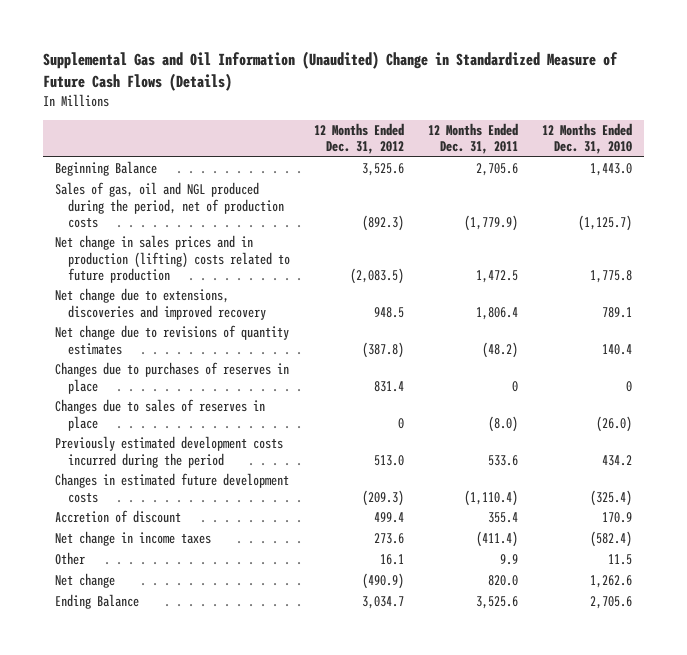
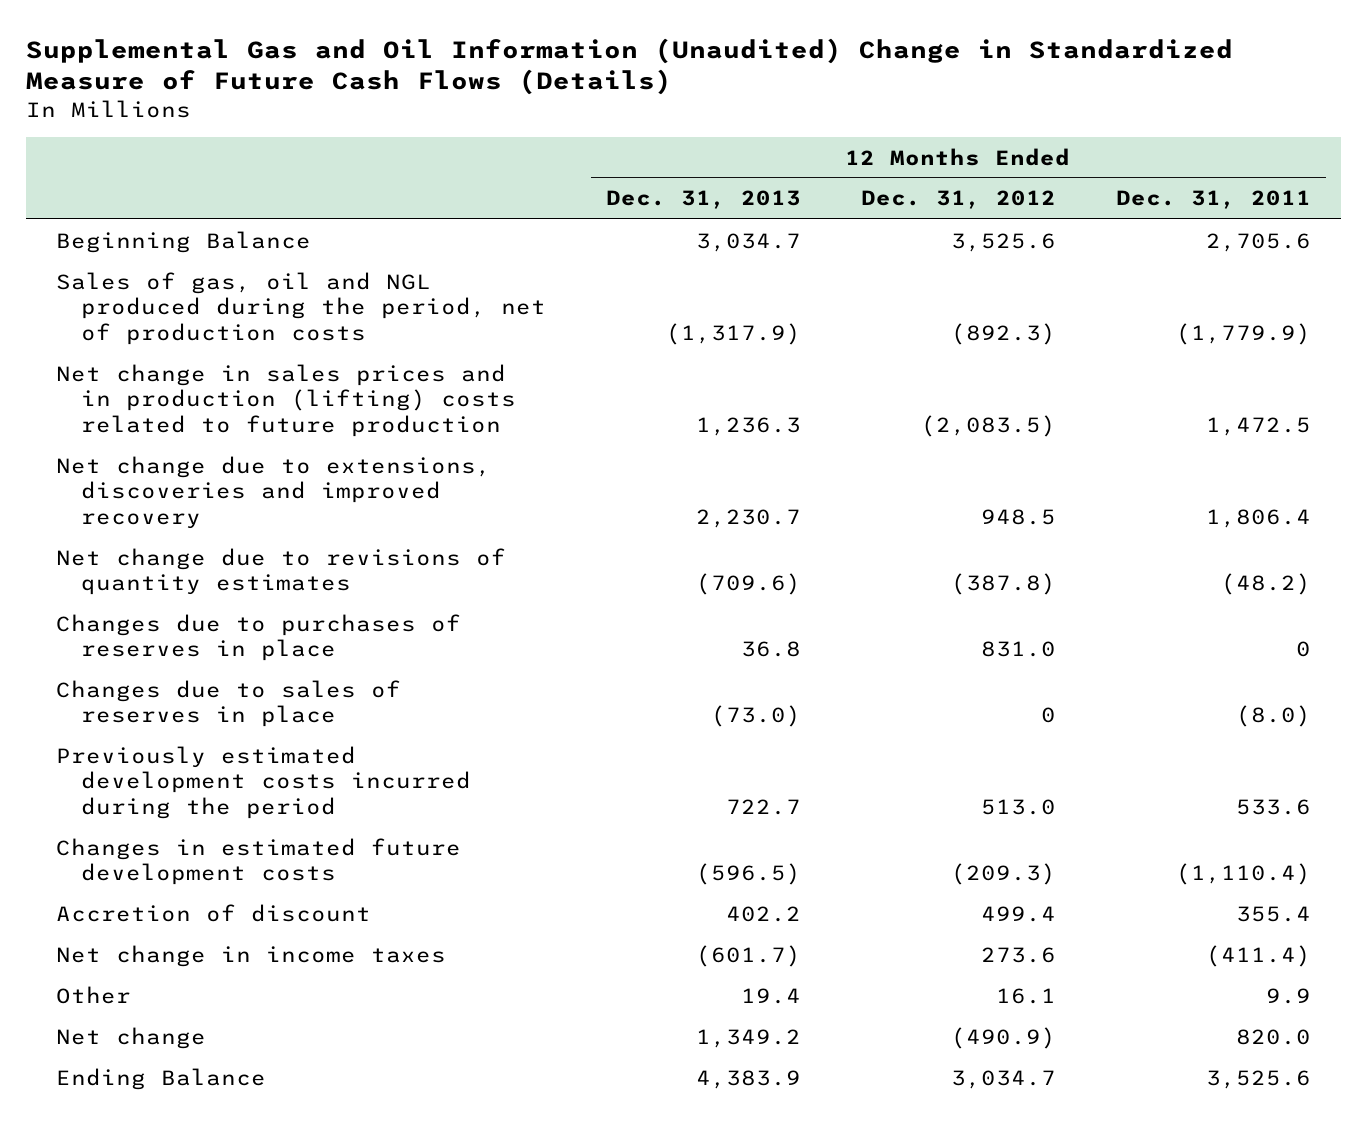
[542,123,633,155] 12 Months Ended Dec. 31, 2010 -> none
none -> [606,190,802,210] Dec. 31, 2013
[374,380,405,392] 831.4 -> [980,641,1056,658] 831.0

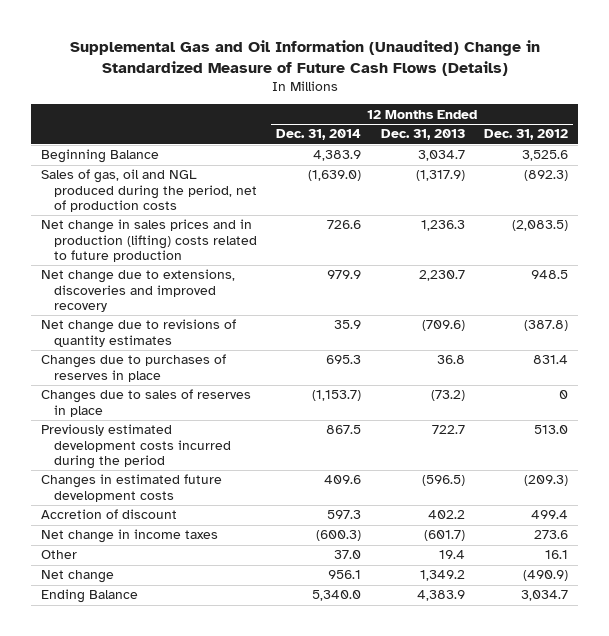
[1115,190,1311,210] Dec. 31, 2011 -> none
none -> [276,129,362,141] Dec. 31, 2014
[980,641,1056,658] 831.0 -> [533,355,569,365] 831.4
[711,705,802,728] (73.0) -> [430,390,465,402] (73.2)

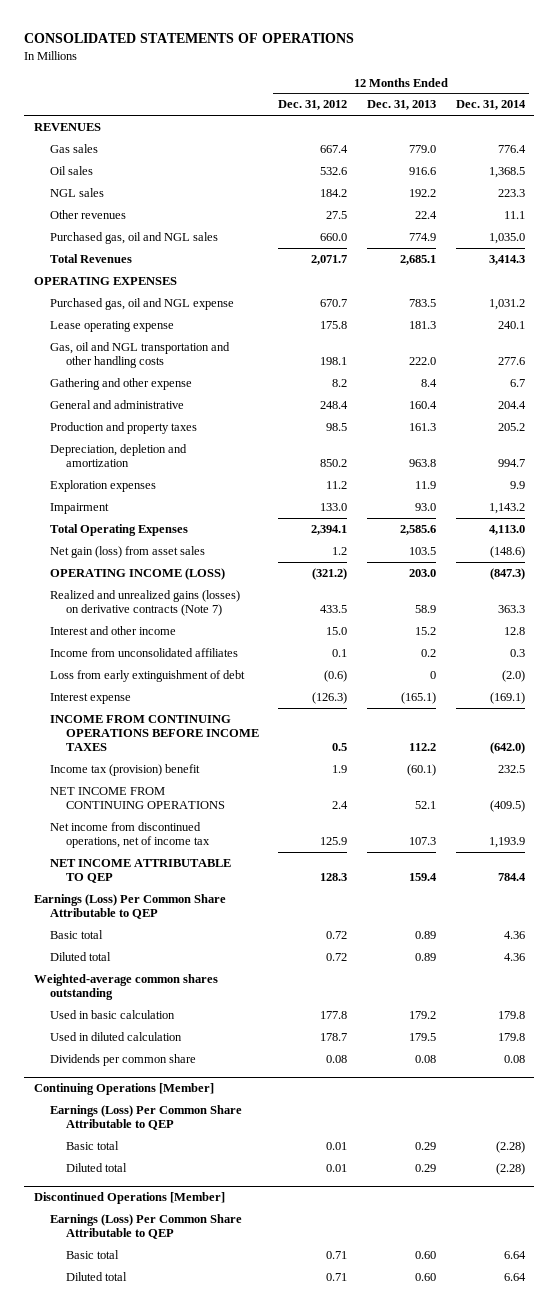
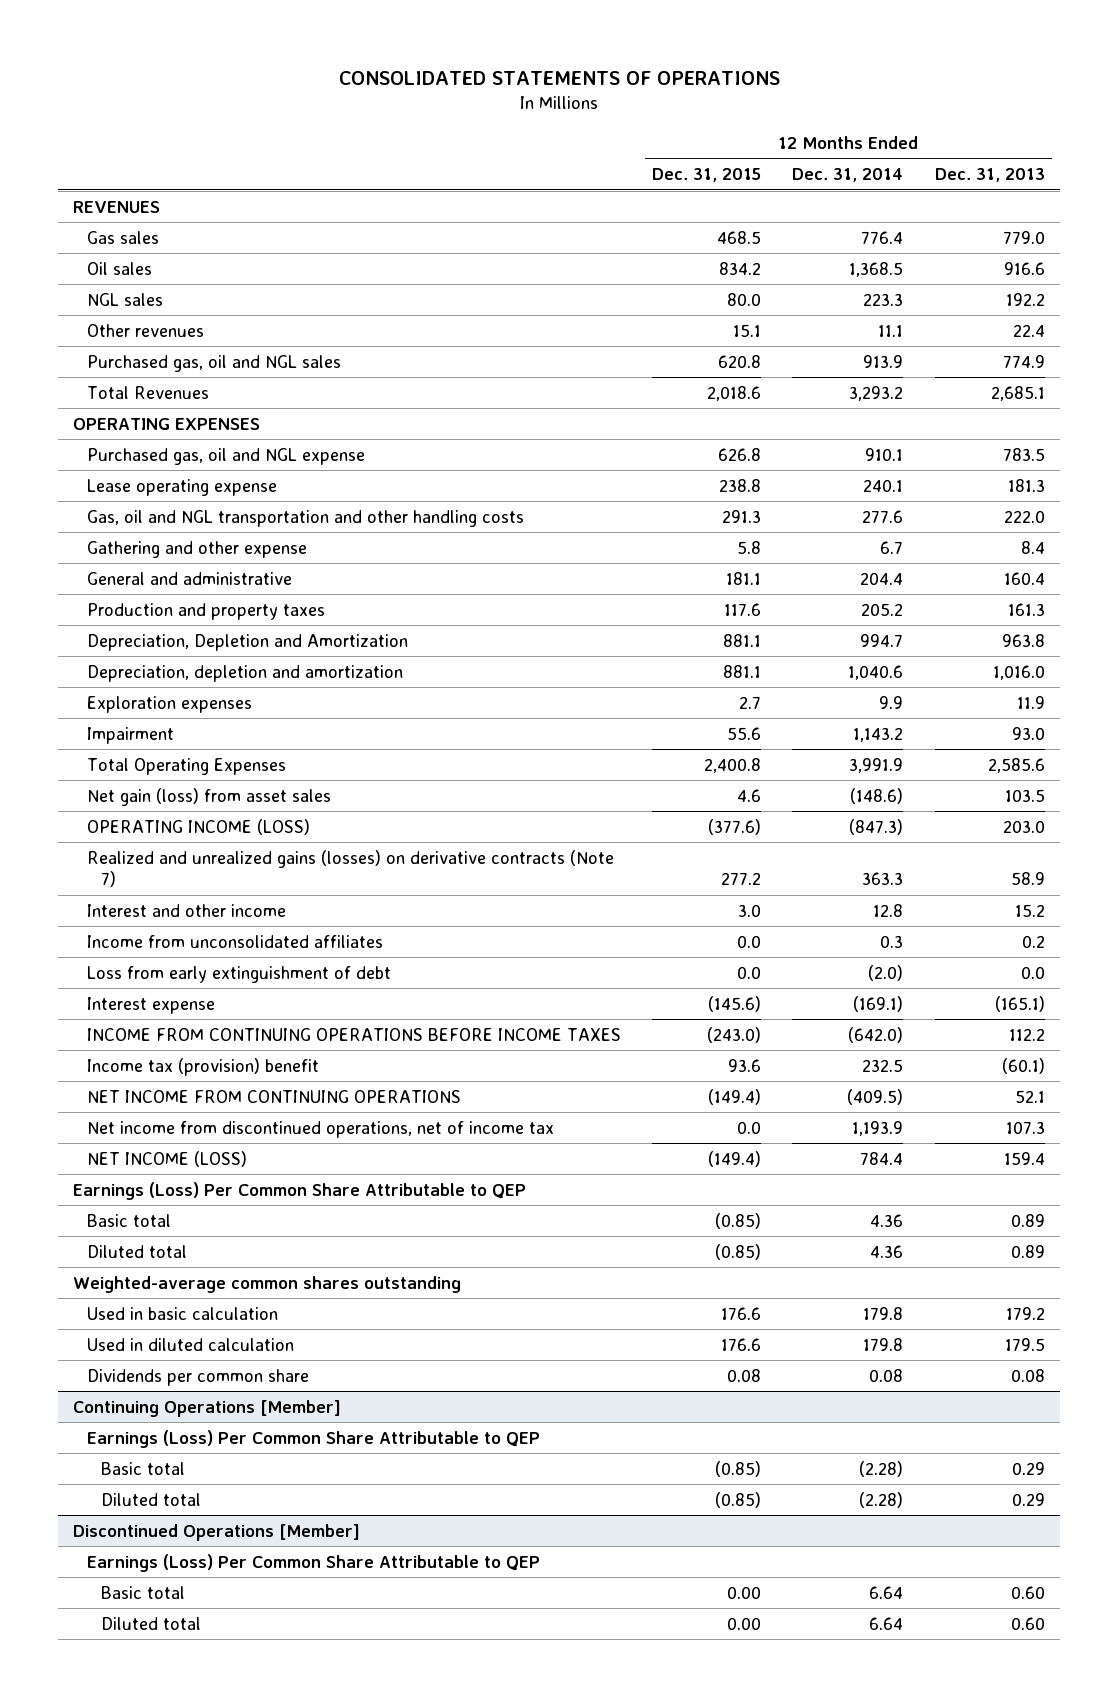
[278,100,348,111] Dec. 31, 2012 -> none
none -> [652,167,762,182] Dec. 31, 2015
[488,232,525,244] 1,035.0 -> [863,354,904,368] 913.9
[488,254,525,265] 3,414.3 -> [849,385,904,401] 3,293.2
[488,298,525,310] 1,031.2 -> [865,447,904,461] 910.1
none -> [87,633,409,651] Depreciation, Depletion and Amortization
[408,459,436,468] 963.8 -> [992,664,1045,680] 1,016.0
[497,459,525,468] 994.7 -> [848,664,904,680] 1,040.6
[488,524,525,535] 4,113.0 -> [849,757,904,773] 3,991.9
[429,670,436,679] 0 -> [1020,965,1045,979] 0.0
[49,858,231,884] NET INCOME ATTRIBUTABLE TO QEP -> [87,1150,248,1167] NET INCOME (LOSS)

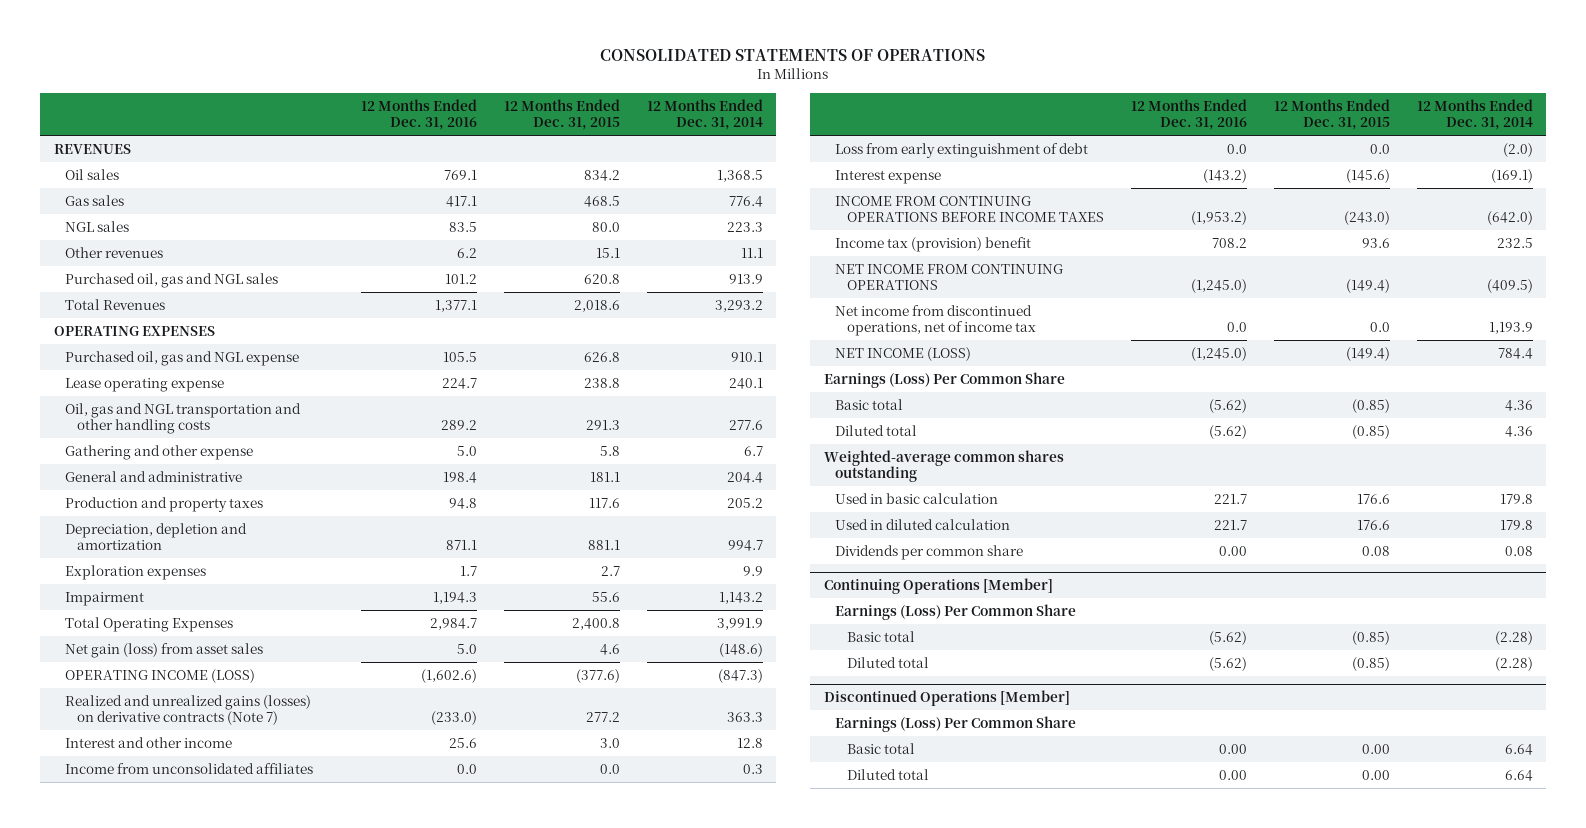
[934,167,1045,182] Dec. 31, 2013 -> none
none -> [360,98,477,131] 12 Months Ended Dec. 31, 2016
[87,230,160,244] Gas sales -> [65,194,125,206] Gas sales
[87,354,342,372] Purchased gas, oil and NGL sales -> [65,272,279,288] Purchased oil, gas and NGL sales
[87,447,366,465] Purchased gas, oil and NGL expense -> [65,350,300,366] Purchased oil, gas and NGL expense
[87,509,525,527] Gas, oil and NGL transportation and other handling costs -> [65,402,302,434] Oil, gas and NGL transportation and other handling costs
[87,664,404,682] Depreciation, depletion and amortization -> none
[87,633,409,651] Depreciation, Depletion and Amortization -> [65,522,248,550] Depreciation, depletion and amortization
[73,1181,527,1200] Earnings (Loss) Per Common Share Attributable to QEP -> [823,371,1065,388] Earnings (Loss) Per Common Share
[87,1429,541,1448] Earnings (Loss) Per Common Share Attributable to QEP -> [835,603,1077,620] Earnings (Loss) Per Common Share
[87,1553,541,1572] Earnings (Loss) Per Common Share Attributable to QEP -> [835,715,1077,732] Earnings (Loss) Per Common Share

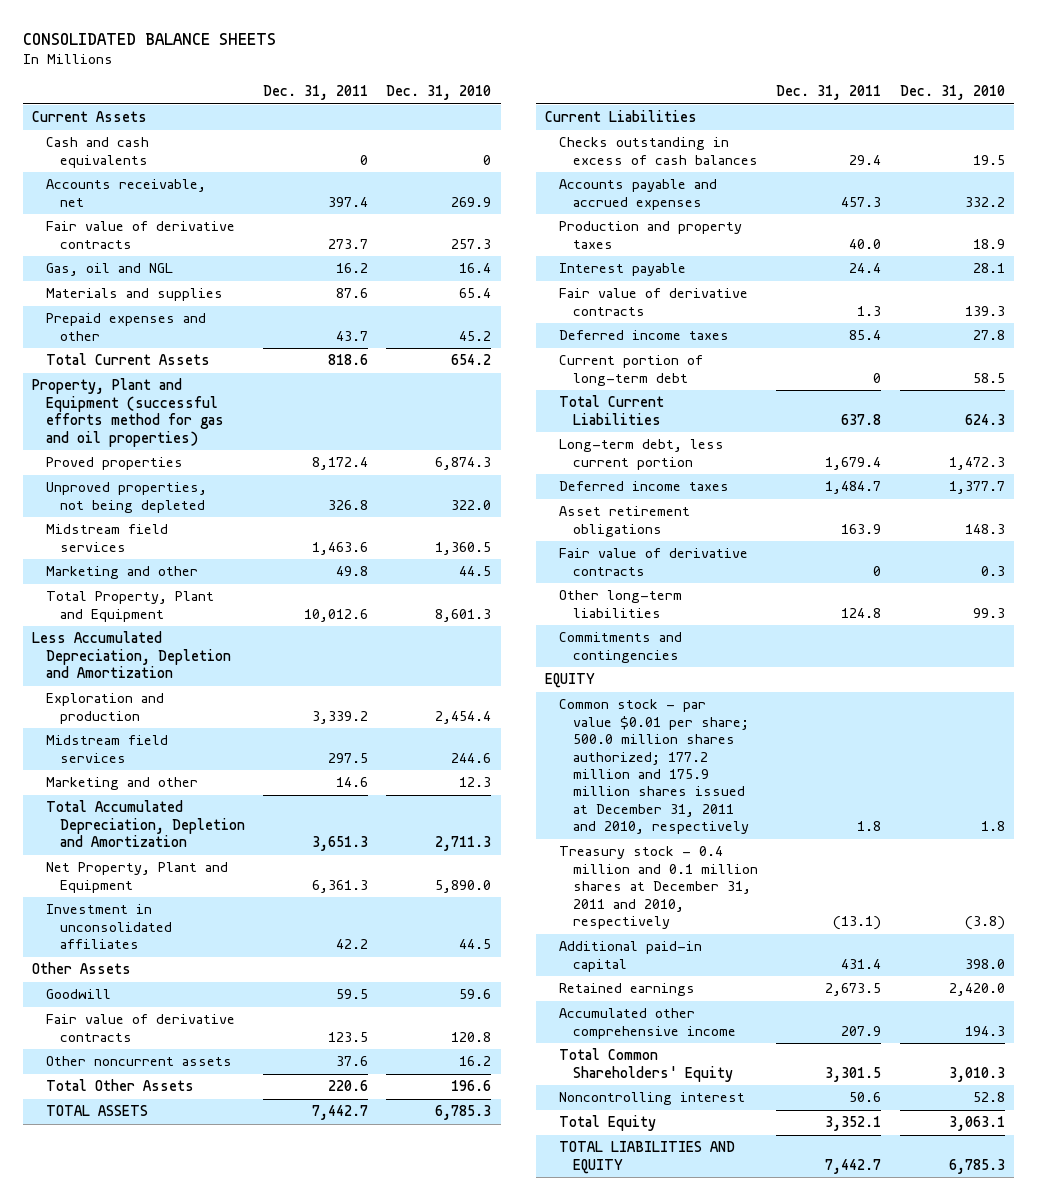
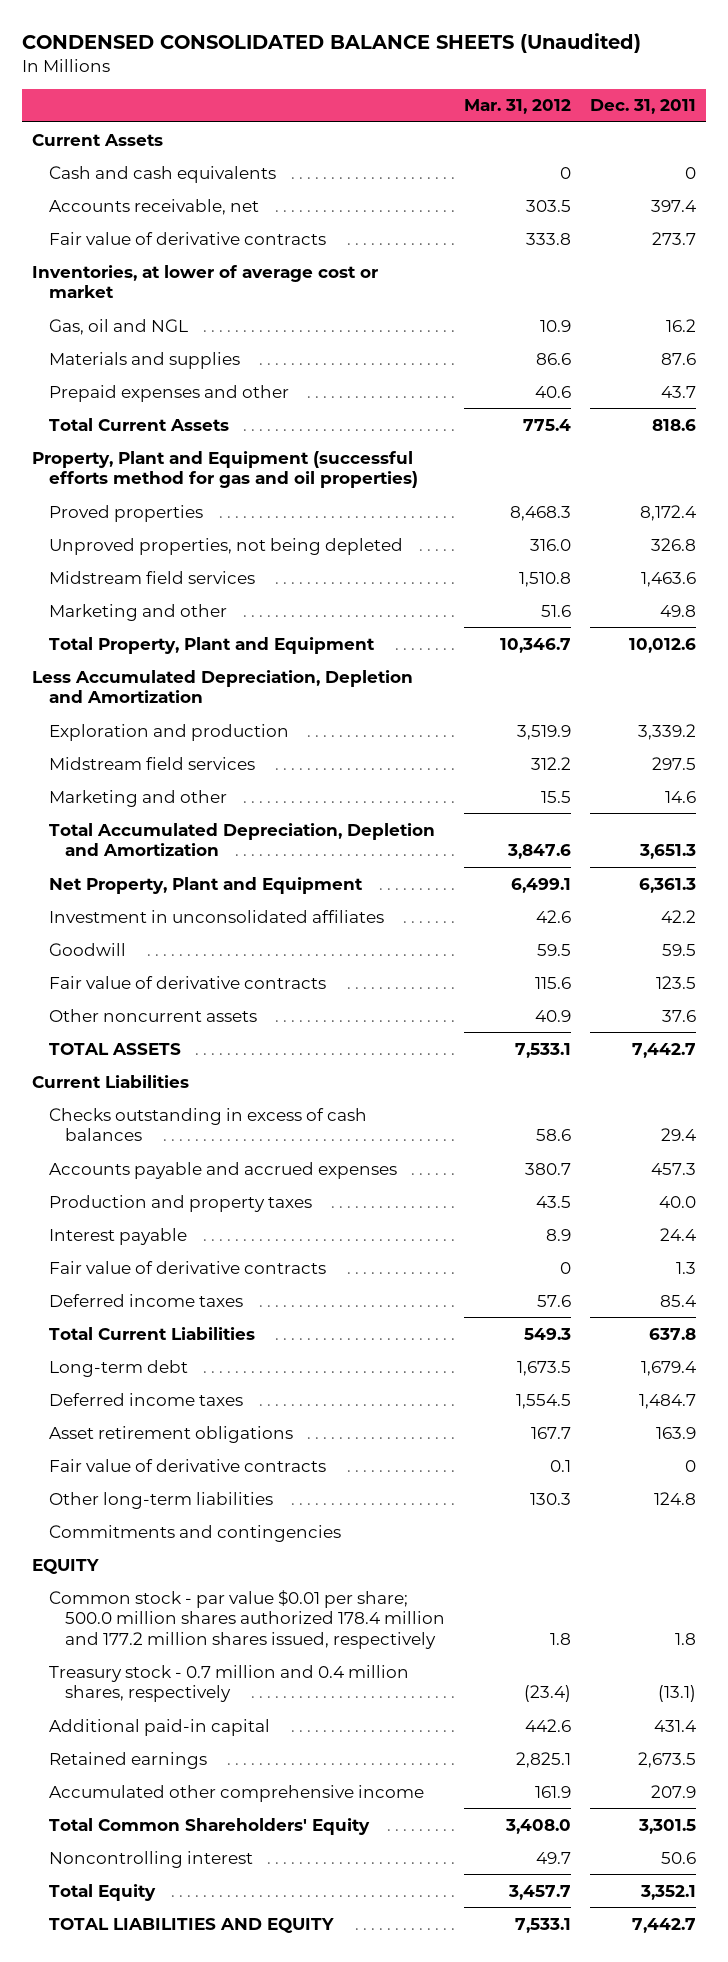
[23,33,277,46] CONSOLIDATED BALANCE SHEETS -> [22,32,642,53] CONDENSED CONSOLIDATED BALANCE SHEETS (Unaudited)
[386,85,492,101] Dec. 31, 2010 -> none
none -> [464,99,572,115] Mar. 31, 2012
none -> [31,264,378,299] Inventories, at lower of average cost or market
[32,962,132,975] Other Assets -> none
[46,1079,195,1092] Total Other Assets -> none
[559,355,704,386] Current portion of long-term debt -> none
[559,439,725,470] Long-term debt, less current portion -> [48,1359,188,1377] Long-term debt
[559,699,749,835] Common stock - par value $0.01 per share; 500.0 million shares authorized; 177.2 million and 175.9 million shares issued at December 31, 2011 and 2010, respectively -> [48,1589,446,1649] Common stock - par value $0.01 per share; 500.0 million shares authorized 178.4 million and 177.2 million shares issued, respectively
[559,846,758,929] Treasury stock - 0.4 million and 0.1 million shares at December 31, 2011 and 2010, respectively -> [48,1664,409,1703] Treasury stock - 0.7 million and 0.4 million shares, respectively

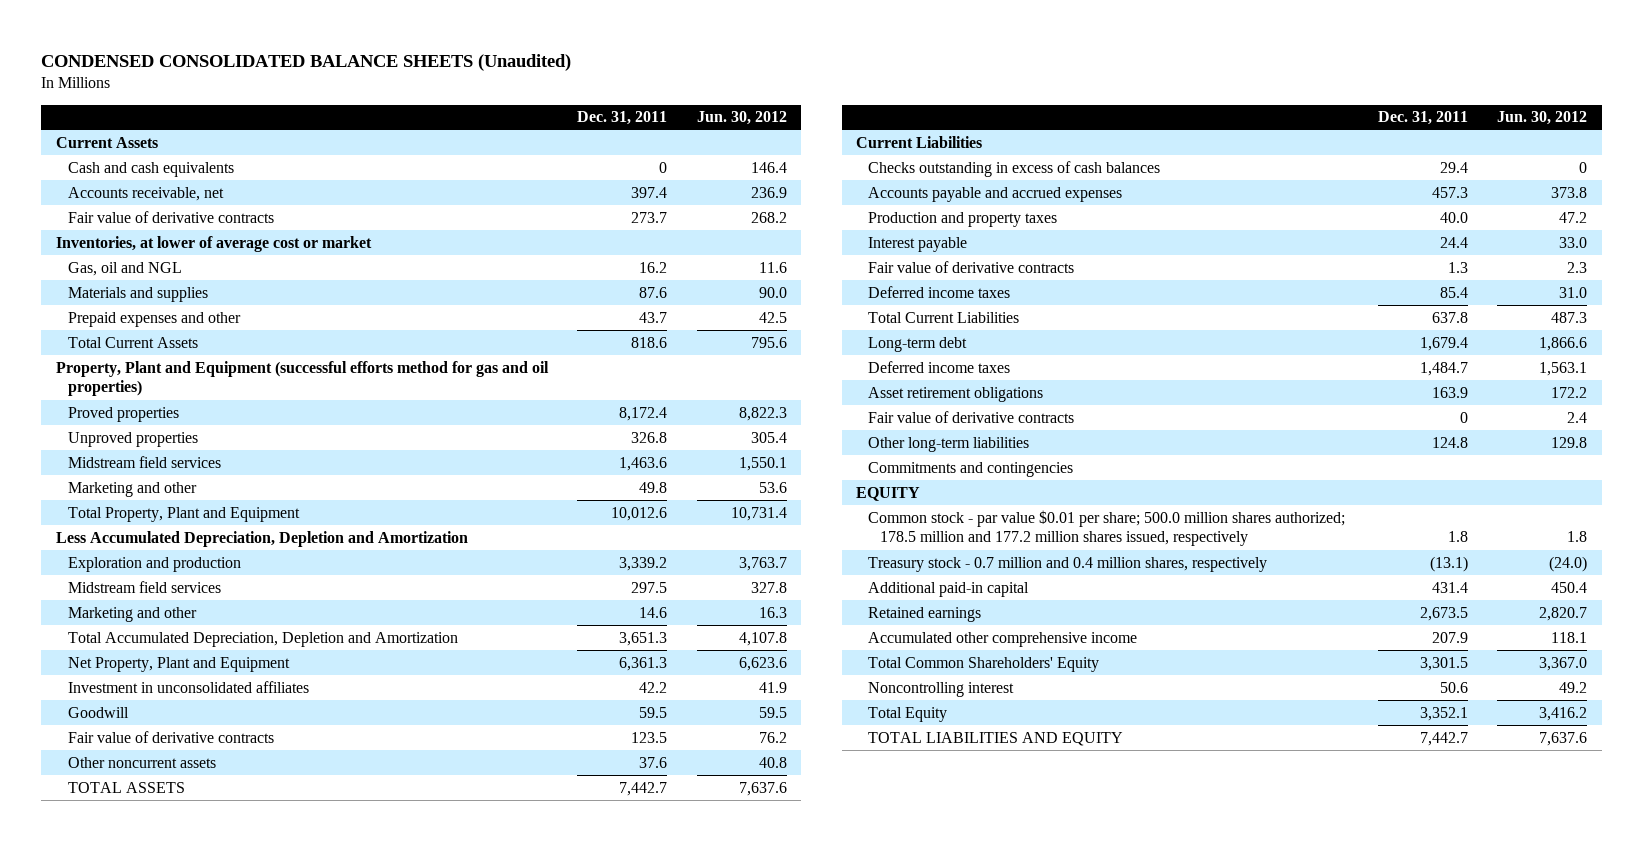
[464,99,572,115] Mar. 31, 2012 -> none
none -> [696,111,787,126] Jun. 30, 2012
[48,537,403,555] Unproved properties, not being depleted -> [67,431,198,447] Unproved properties
[48,1589,446,1649] Common stock - par value $0.01 per share; 500.0 million shares authorized 178.4 million and 177.2 million shares issued, respectively -> [868,509,1346,547] Common stock - par value $0.01 per share; 500.0 million shares authorized; 178.5 million and 177.2 million shares issued, respectively

